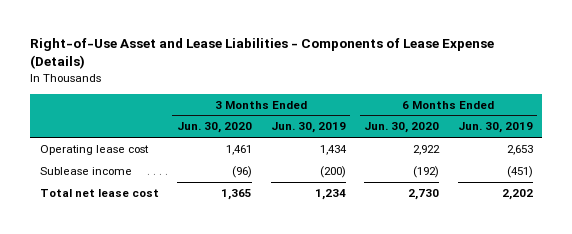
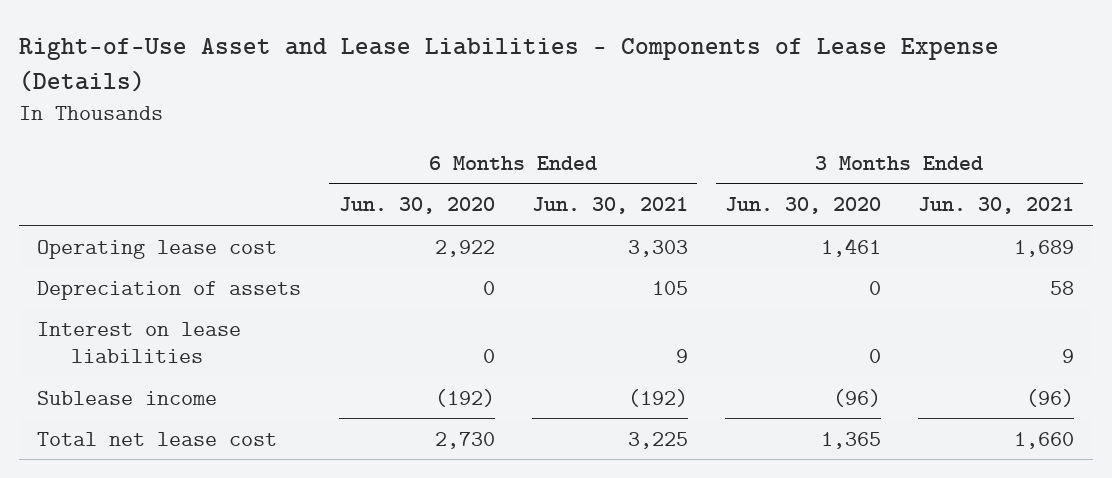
[270,122,346,134] Jun. 30, 2019 -> none
[457,122,533,134] Jun. 30, 2019 -> none
none -> [531,197,688,215] Jun. 30, 2021
none -> [918,197,1075,215] Jun. 30, 2021
none -> [37,280,302,300] Depreciation of assets
none -> [37,321,242,364] Interest on lease liabilities

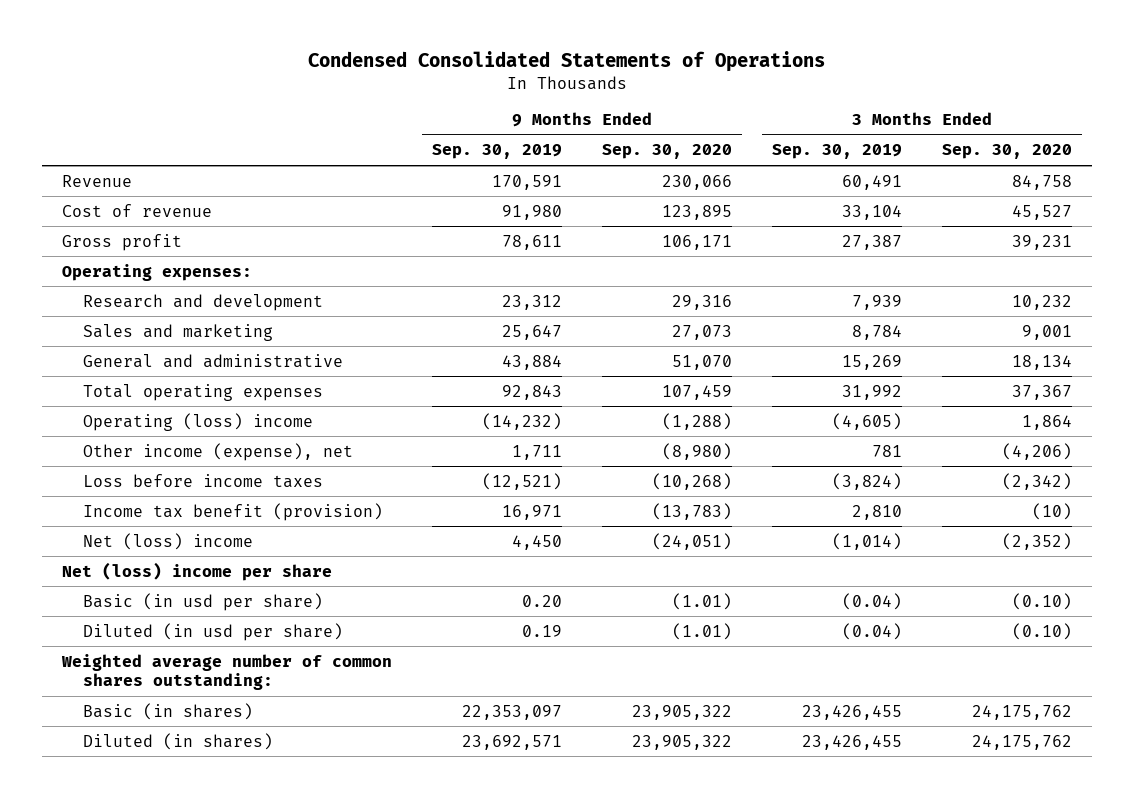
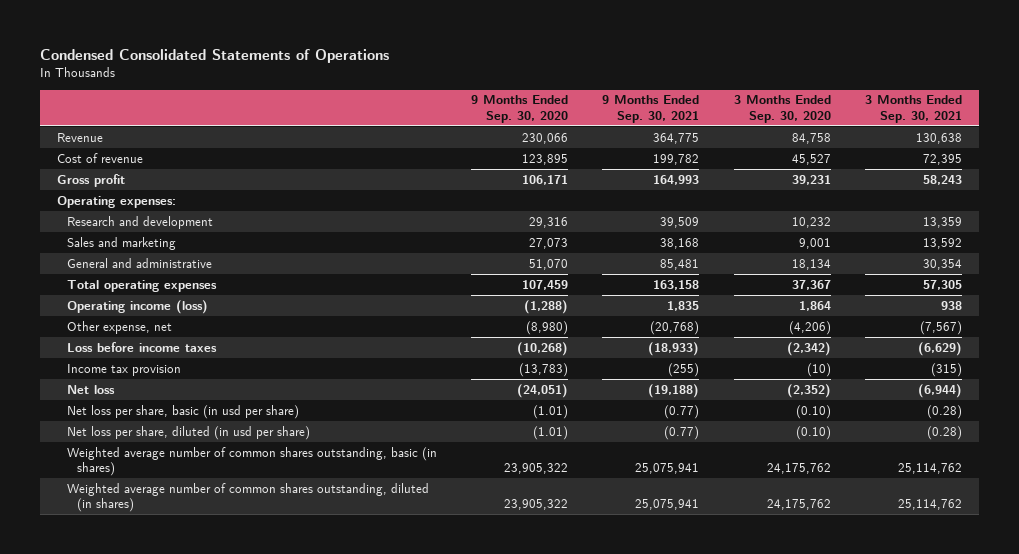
[432,144,563,160] Sep. 30, 2019 -> none
[771,144,902,160] Sep. 30, 2019 -> none
none -> [602,95,700,124] 9 Months Ended Sep. 30, 2021
none -> [864,95,962,124] 3 Months Ended Sep. 30, 2021
[83,412,314,431] Operating (loss) income -> [66,299,208,314] Operating income (loss)
[83,442,354,461] Other income (expense), net -> [66,320,172,334] Other expense, net
[62,561,333,581] Net (loss) income per share -> none
[61,653,393,691] Weighted average number of common shares outstanding: -> none
[83,502,384,521] Income tax benefit (provision) -> [66,363,181,376] Income tax provision
[83,532,254,550] Net (loss) income -> [66,384,115,394] Net loss
[83,592,324,611] Basic (in usd per share) -> [66,404,299,419] Net loss per share, basic (in usd per share)
[83,622,344,641] Diluted (in usd per share) -> [66,425,310,440] Net loss per share, diluted (in usd per share)
[83,702,254,720] Basic (in shares) -> [66,446,437,477] Weighted average number of common shares outstanding, basic (in shares)
[83,732,274,750] Diluted (in shares) -> [66,482,429,513] Weighted average number of common shares outstanding, diluted (in shares)

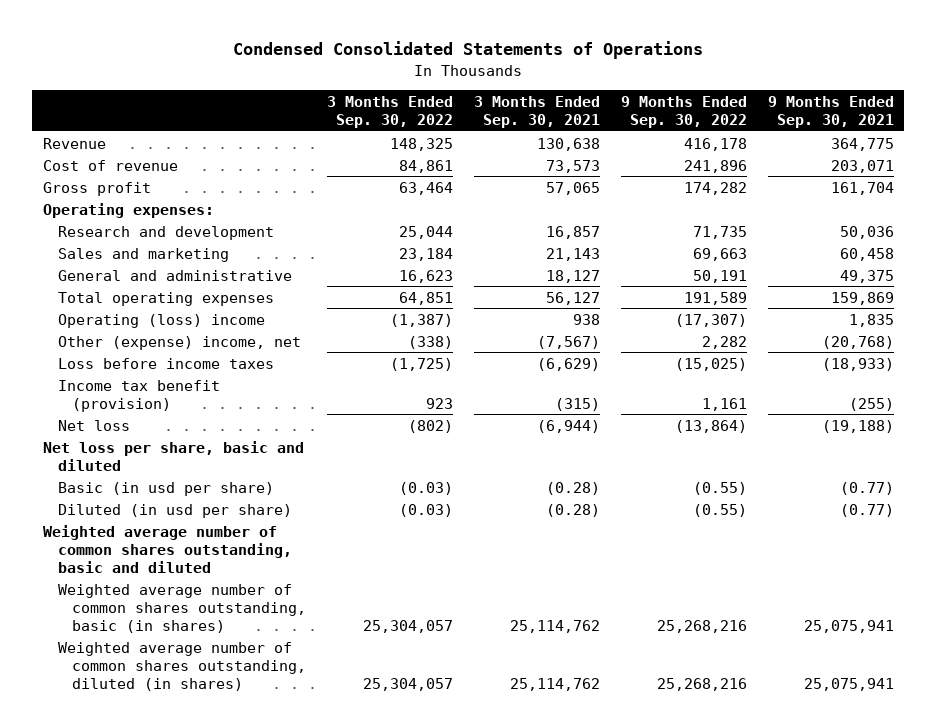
[471,95,569,124] 9 Months Ended Sep. 30, 2020 -> none
[733,95,831,124] 3 Months Ended Sep. 30, 2020 -> none
none -> [327,96,454,129] 3 Months Ended Sep. 30, 2022
none -> [620,96,747,129] 9 Months Ended Sep. 30, 2022
[653,153,700,165] 199,782 -> [830,159,894,173] 203,071
[922,153,962,165] 72,395 -> [546,159,601,173] 73,573
[653,174,700,185] 164,993 -> [830,181,894,195] 161,704
[922,174,962,185] 58,243 -> [546,181,601,195] 57,065
[660,216,700,228] 39,509 -> [839,225,894,239] 50,036
[922,216,962,228] 13,359 -> [546,225,601,239] 16,857
[660,237,700,249] 38,168 -> [839,247,894,261] 60,458
[922,237,962,249] 13,592 -> [546,247,601,261] 21,143
[660,258,700,270] 85,481 -> [839,269,894,283] 49,375
[922,258,962,270] 30,354 -> [546,269,601,283] 18,127
[653,279,700,290] 163,158 -> [830,291,894,305] 159,869
[922,279,962,290] 57,305 -> [546,291,601,305] 56,127
[66,299,208,314] Operating income (loss) -> [57,313,265,328] Operating (loss) income
[66,320,172,334] Other expense, net -> [57,335,301,350] Other (expense) income, net
[66,363,181,376] Income tax provision -> [57,379,220,412] Income tax benefit (provision)
none -> [42,440,304,471] Net loss per share, basic and diluted
[66,404,299,419] Net loss per share, basic (in usd per share) -> [57,481,274,496] Basic (in usd per share)
[66,425,310,440] Net loss per share, diluted (in usd per share) -> [57,503,292,518] Diluted (in usd per share)
none -> [42,524,292,573] Weighted average number of common shares outstanding, basic and diluted

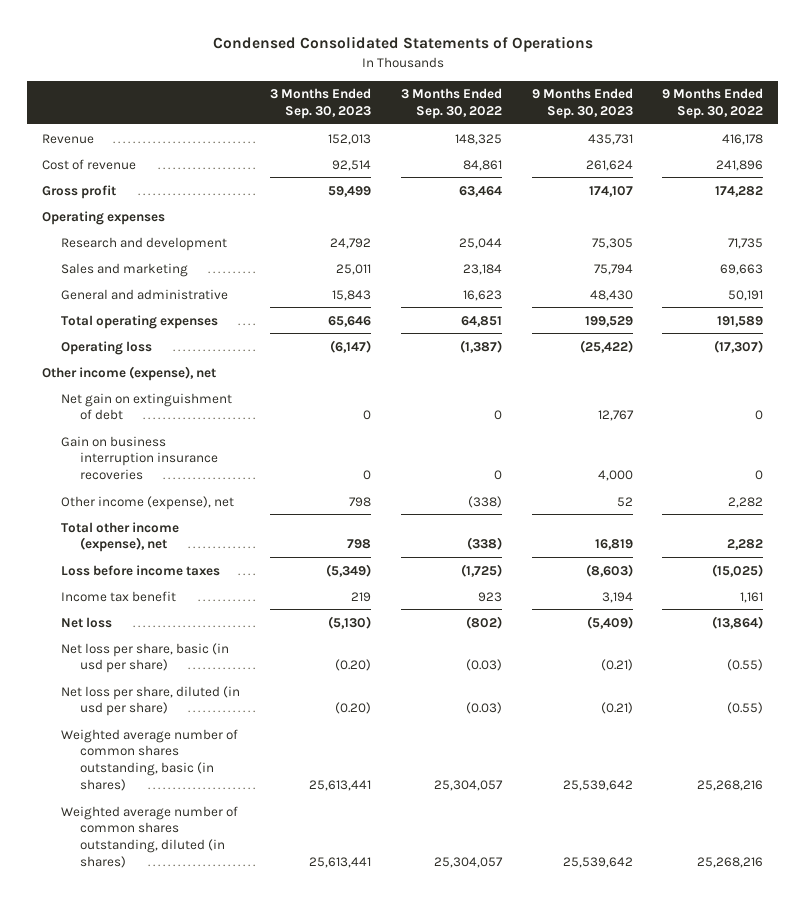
[474,96,601,129] 3 Months Ended Sep. 30, 2021 -> none
[767,96,894,129] 9 Months Ended Sep. 30, 2021 -> none
none -> [269,88,371,119] 3 Months Ended Sep. 30, 2023
none -> [531,88,633,119] 9 Months Ended Sep. 30, 2023
[42,202,214,218] Operating expenses: -> [42,210,166,225] Operating expenses
[57,313,265,328] Operating (loss) income -> [60,340,152,355] Operating loss
none -> [42,365,217,381] Other income (expense), net
none -> [60,392,232,421] Net gain on extinguishment of debt
none -> [60,435,218,480] Gain on business interruption insurance recoveries
[57,335,301,350] Other (expense) income, net -> [60,495,234,510] Other income (expense), net
none -> [60,521,179,553] Total other income (expense), net
[57,379,220,412] Income tax benefit (provision) -> [60,590,176,602] Income tax benefit
[42,440,304,471] Net loss per share, basic and diluted -> none
[42,524,292,573] Weighted average number of common shares outstanding, basic and diluted -> none
[57,481,274,496] Basic (in usd per share) -> [60,642,229,674] Net loss per share, basic (in usd per share)
[57,503,292,518] Diluted (in usd per share) -> [60,685,240,717] Net loss per share, diluted (in usd per share)

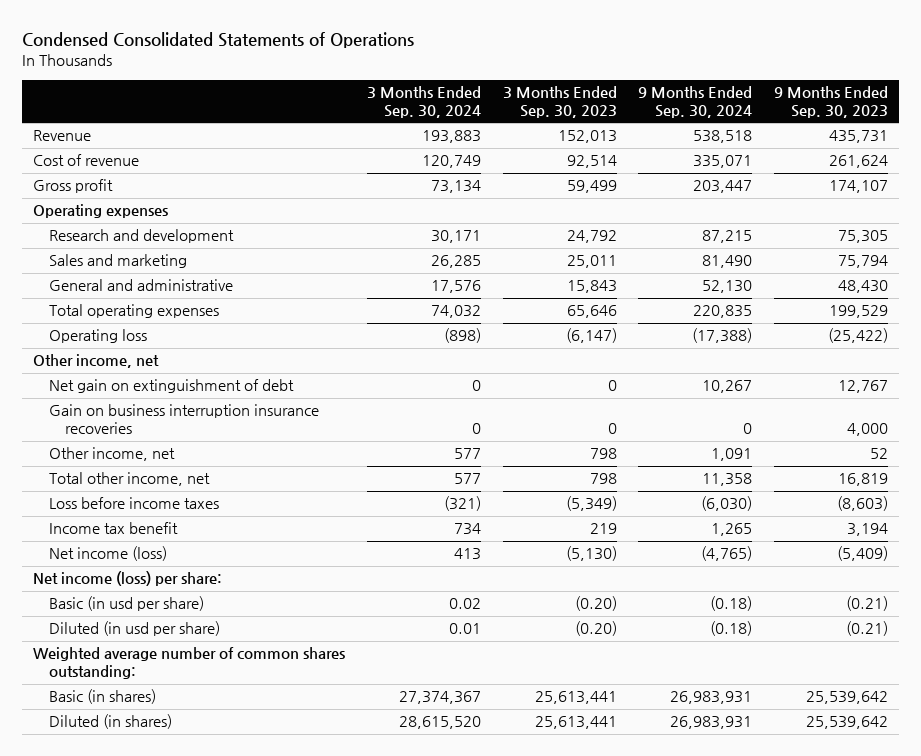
[400,88,502,119] 3 Months Ended Sep. 30, 2022 -> none
[662,88,764,119] 9 Months Ended Sep. 30, 2022 -> none
none -> [366,86,481,119] 3 Months Ended Sep. 30, 2024
none -> [638,86,753,119] 9 Months Ended Sep. 30, 2024
[42,365,217,381] Other income (expense), net -> [32,354,159,369] Other income, net
[60,495,234,510] Other income (expense), net -> [48,447,175,462] Other income, net
[60,521,179,553] Total other income (expense), net -> [48,472,210,487] Total other income, net
[60,616,112,628] Net loss -> [48,546,167,562] Net income (loss)
none -> [32,571,222,587] Net income (loss) per share:
[60,642,229,674] Net loss per share, basic (in usd per share) -> [48,596,204,612] Basic (in usd per share)
[60,685,240,717] Net loss per share, diluted (in usd per share) -> [48,621,220,637] Diluted (in usd per share)
none -> [32,647,345,680] Weighted average number of common shares outstanding:
[60,728,238,791] Weighted average number of common shares outstanding, basic (in shares) -> [48,689,156,705] Basic (in shares)
[60,805,238,868] Weighted average number of common shares outstanding, diluted (in shares) -> [48,714,172,730] Diluted (in shares)

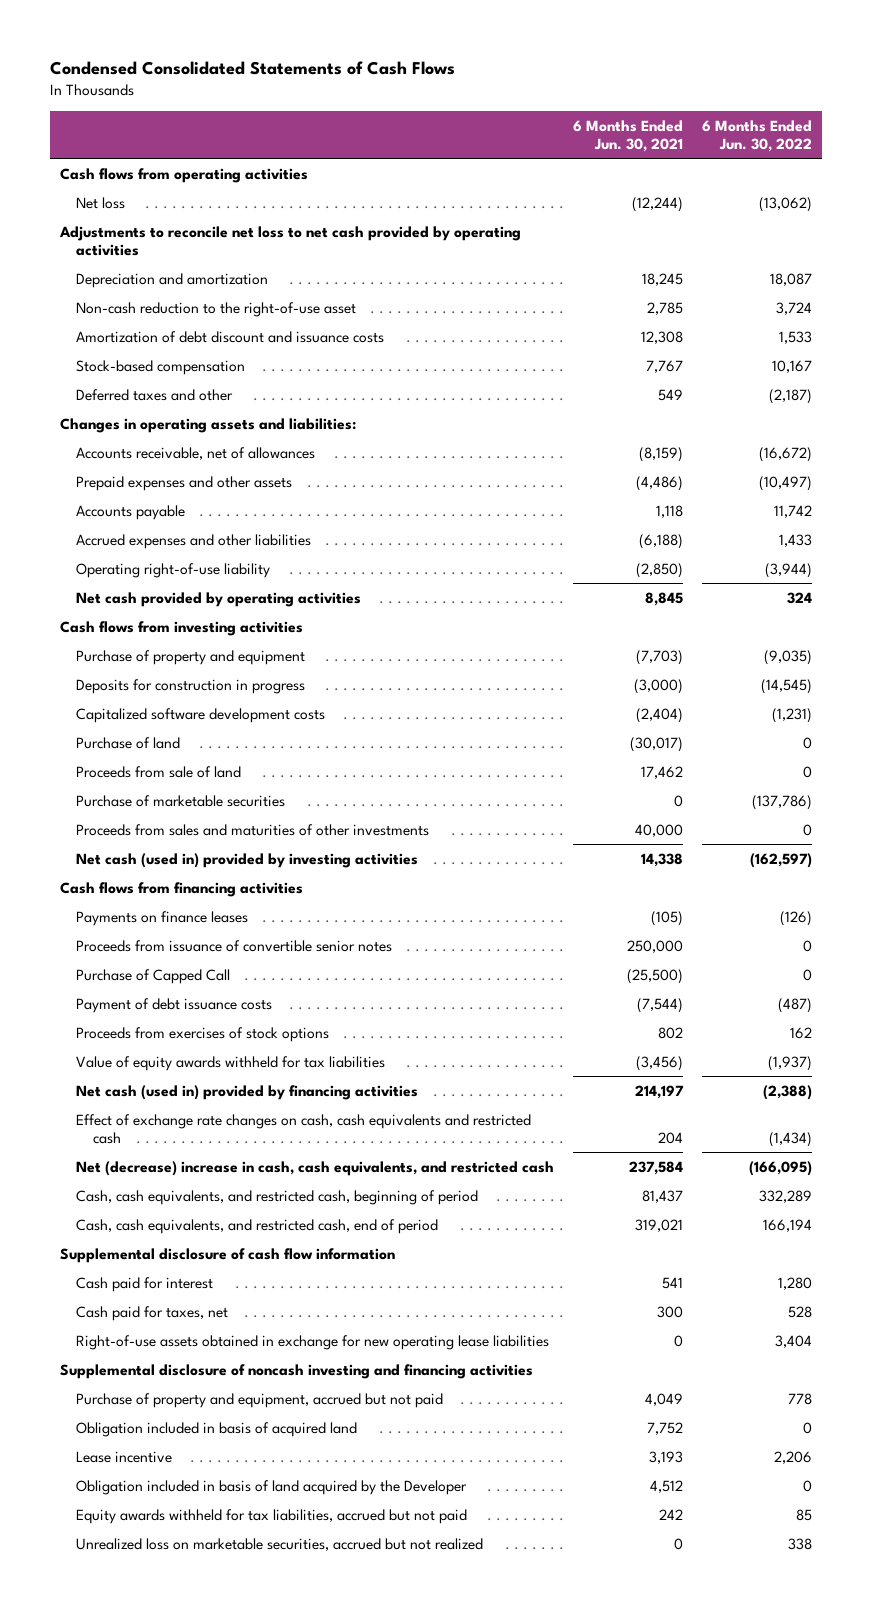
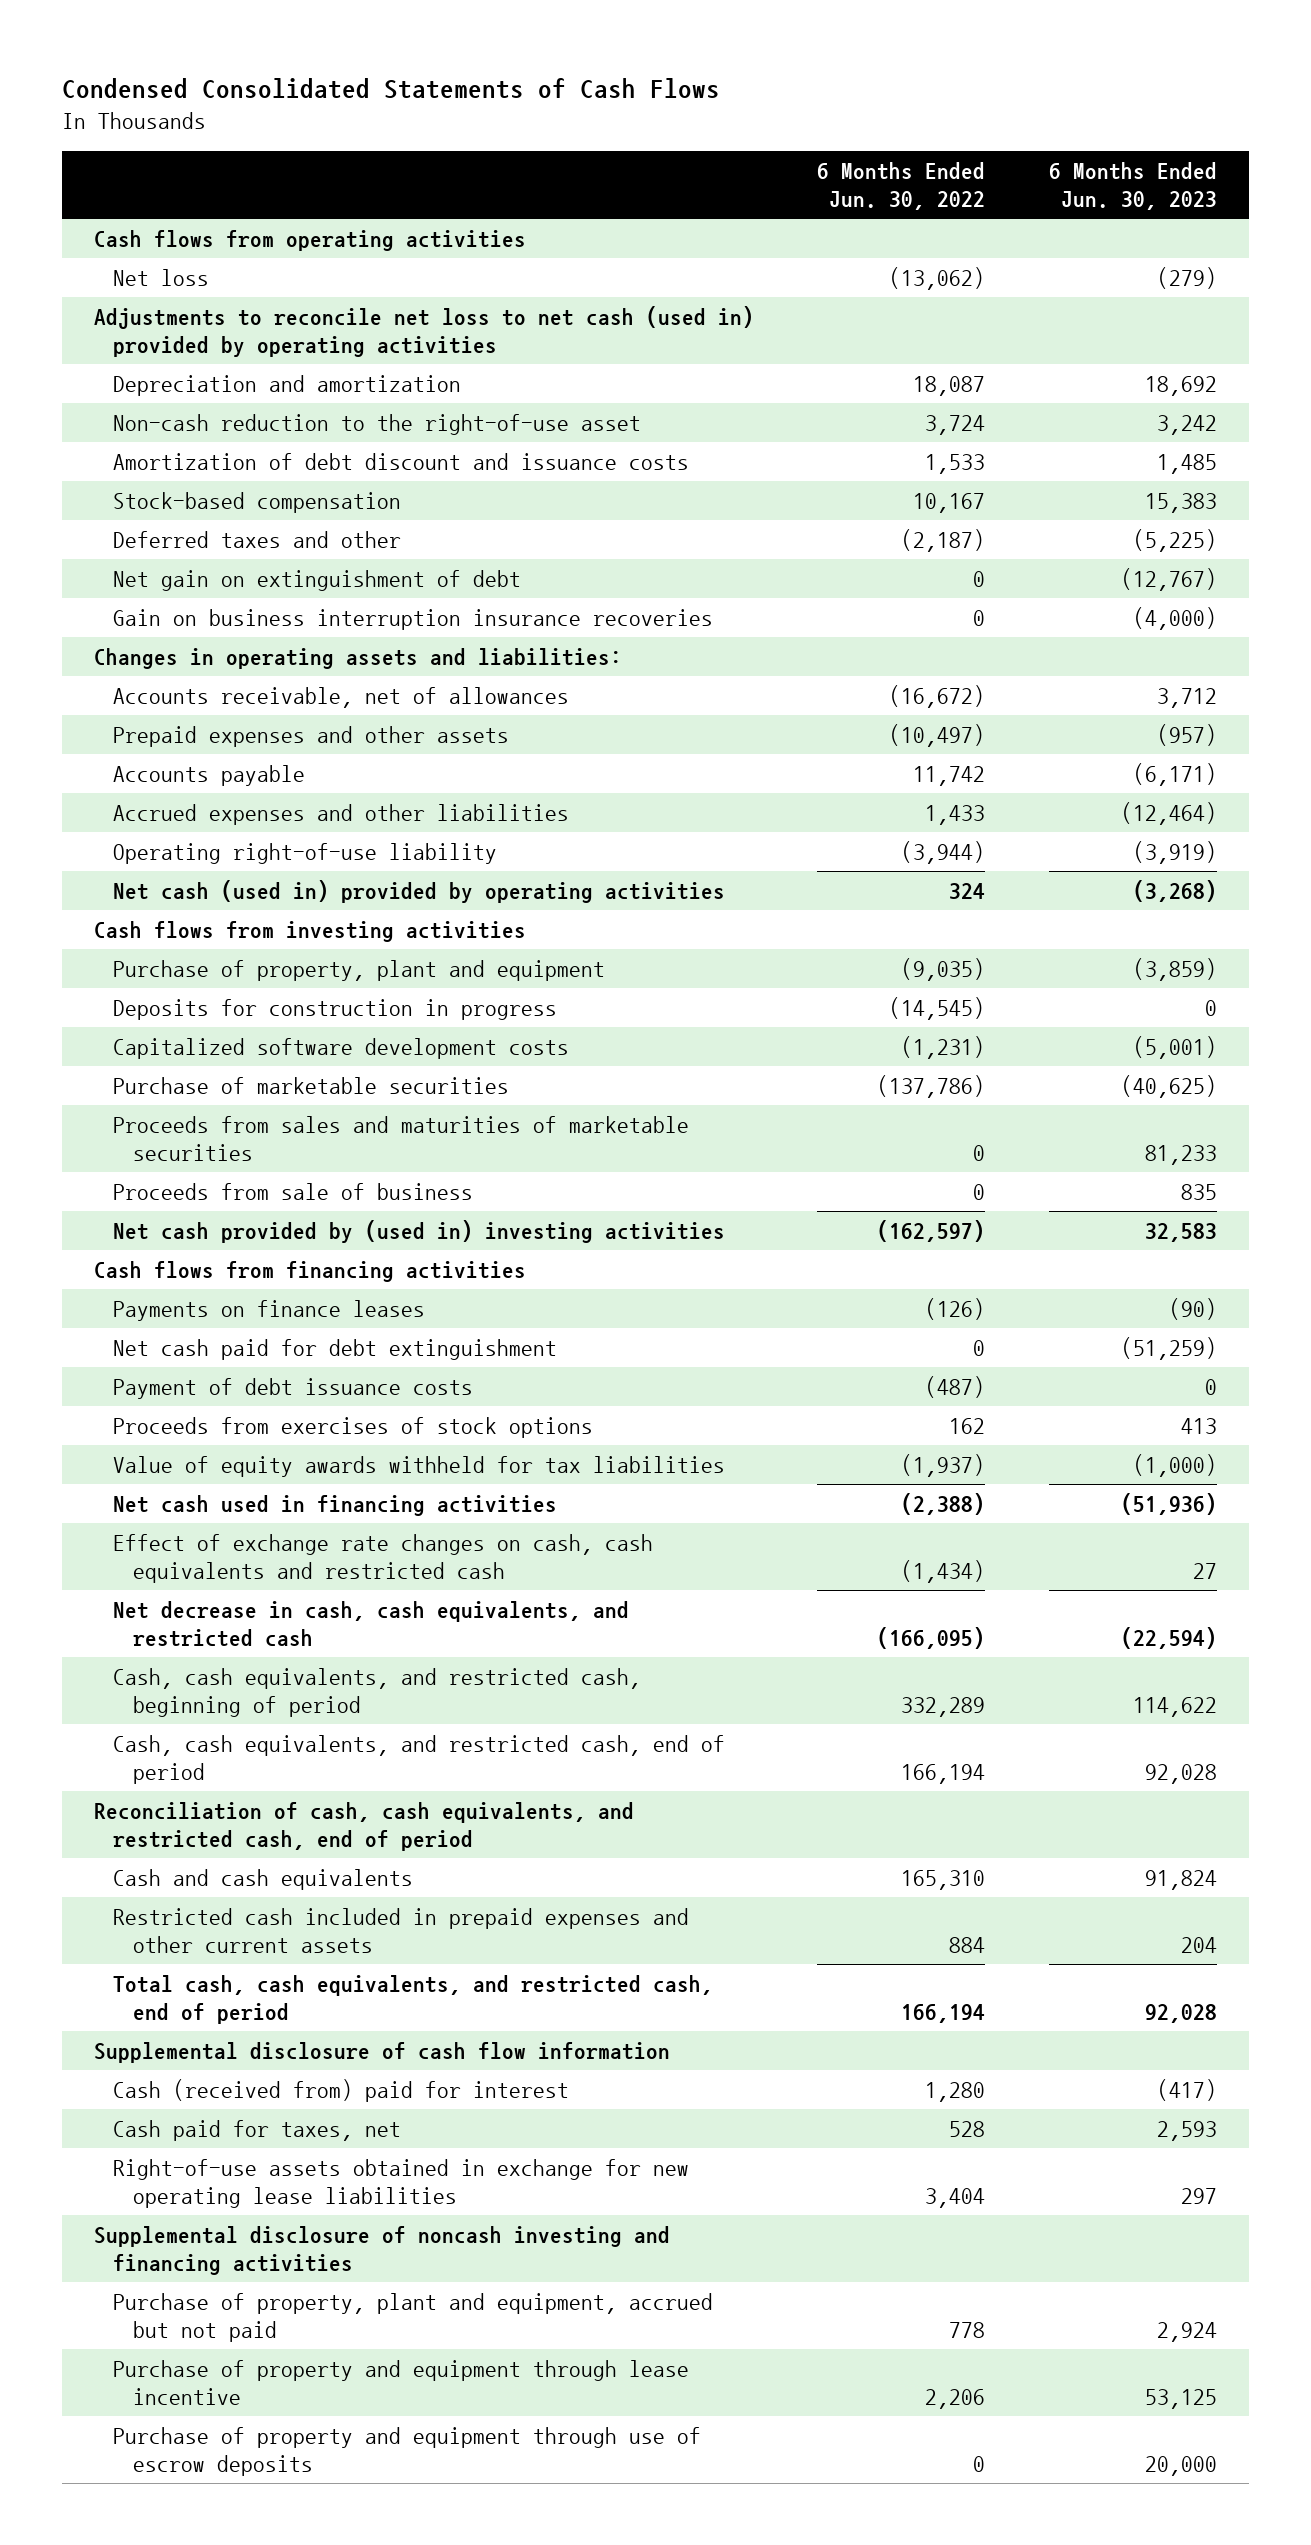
[573,119,684,152] 6 Months Ended Jun. 30, 2021 -> none
none -> [1049,162,1218,210] 6 Months Ended Jun. 30, 2023
[58,225,521,256] Adjustments to reconcile net loss to net cash provided by operating activities -> [93,306,754,357] Adjustments to reconcile net loss to net cash (used in) provided by operating activities
none -> [113,570,522,592] Net gain on extinguishment of debt
none -> [113,609,714,631] Gain on business interruption insurance recoveries
[76,591,362,607] Net cash provided by operating activities -> [113,880,726,904] Net cash (used in) provided by operating activities
[76,649,306,665] Purchase of property and equipment -> [113,960,606,982] Purchase of property, plant and equipment
[76,736,181,749] Purchase of land -> none
[76,765,242,778] Proceeds from sale of land -> none
[76,823,430,836] Proceeds from sales and maturities of other investments -> [113,1116,690,1161] Proceeds from sales and maturities of marketable securities
none -> [113,1183,474,1201] Proceeds from sale of business
[76,852,419,868] Net cash (used in) provided by investing activities -> [113,1220,726,1244] Net cash provided by (used in) investing activities
[76,939,393,952] Proceeds from issuance of convertible senior notes -> none
[76,968,231,984] Purchase of Capped Call -> none
none -> [113,1339,558,1361] Net cash paid for debt extinguishment
[76,1084,419,1100] Net cash (used in) provided by financing activities -> [113,1495,558,1517] Net cash used in financing activities
[76,1160,555,1176] Net (decrease) increase in cash, cash equivalents, and restricted cash -> [113,1601,630,1647] Net decrease in cash, cash equivalents, and restricted cash
none -> [93,1802,634,1851] Reconciliation of cash, cash equivalents, and restricted cash, end of period
none -> [113,1869,414,1891] Cash and cash equivalents
none -> [113,1908,690,1953] Restricted cash included in prepaid expenses and other current assets
none -> [113,1975,714,2024] Total cash, cash equivalents, and restricted cash, end of period
[76,1276,214,1292] Cash paid for interest -> [113,2079,570,2103] Cash (received from) paid for interest
[76,1421,358,1437] Obligation included in basis of acquired land -> none
[76,1479,468,1495] Obligation included in basis of land acquired by the Developer -> none
[76,1508,468,1524] Equity awards withheld for tax liabilities, accrued but not paid -> none
[76,1537,484,1551] Unrealized loss on marketable securities, accrued but not realized -> none
[76,1392,444,1408] Purchase of property and equipment, accrued but not paid -> [113,2293,714,2342] Purchase of property, plant and equipment, accrued but not paid
[76,1450,173,1463] Lease incentive -> [113,2360,690,2405] Purchase of property and equipment through lease incentive
none -> [113,2427,702,2476] Purchase of property and equipment through use of escrow deposits

